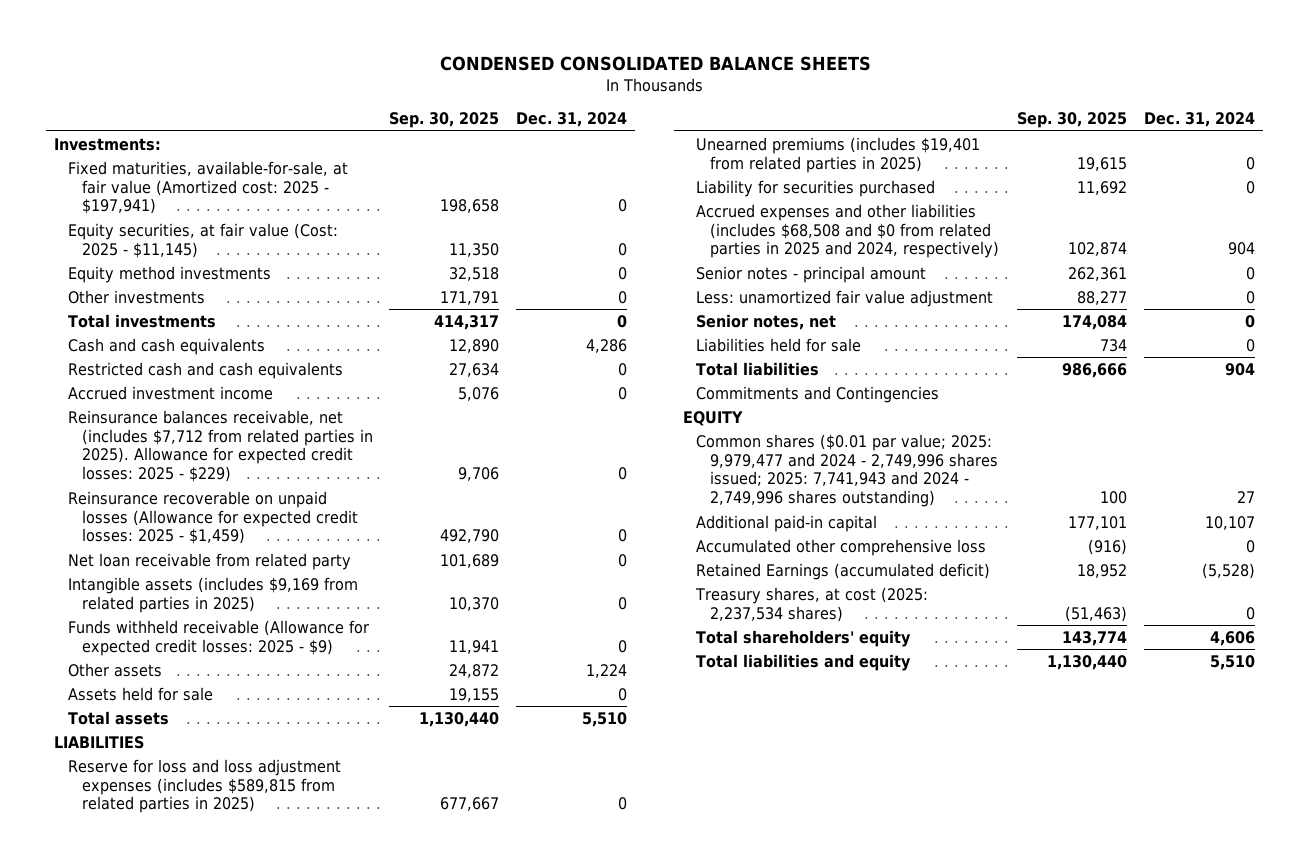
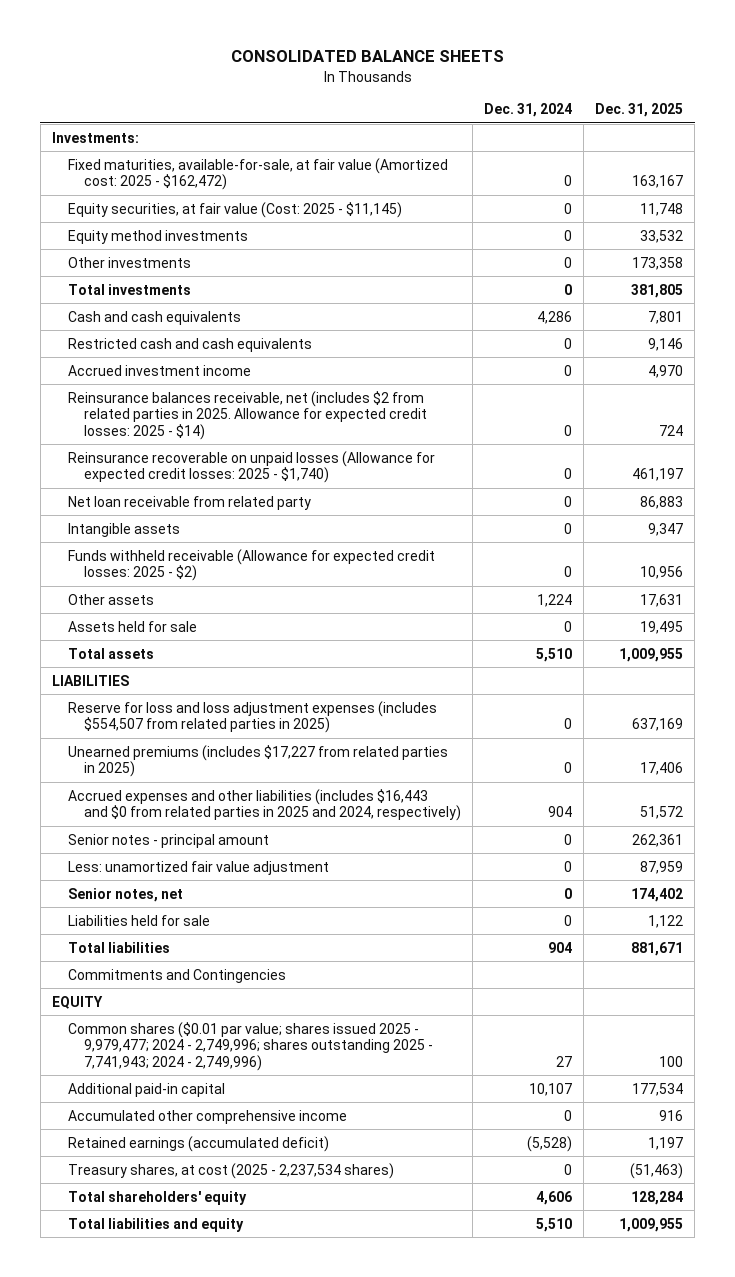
[439,56,871,72] CONDENSED CONSOLIDATED BALANCE SHEETS -> [230,50,504,63] CONSOLIDATED BALANCE SHEETS
[389,112,500,129] Sep. 30, 2025 -> none
none -> [595,103,684,118] Dec. 31, 2025
[68,160,349,215] Fixed maturities, available-for-sale, at fair value (Amortized cost: 2025 - $197,941) -> [68,157,449,191] Fixed maturities, available-for-sale, at fair value (Amortized cost: 2025 - $162,472)
[68,409,373,483] Reinsurance balances receivable, net (includes $7,712 from related parties in 2025). Allowance for expected credit losses: 2025 - $229) -> [68,390,428,440] Reinsurance balances receivable, net (includes $2 from related parties in 2025. Allowance for expected credit losses: 2025 - $14)
[68,490,358,545] Reinsurance recoverable on unpaid losses (Allowance for expected credit losses: 2025 - $1,459) -> [68,450,436,484] Reinsurance recoverable on unpaid losses (Allowance for expected credit losses: 2025 - $1,740)
[68,576,359,613] Intangible assets (includes $9,169 from related parties in 2025) -> [68,522,181,537] Intangible assets
[68,619,370,656] Funds withheld receivable (Allowance for expected credit losses: 2025 - $9) -> [68,548,436,582] Funds withheld receivable (Allowance for expected credit losses: 2025 - $2)
[696,179,936,197] Liability for securities purchased -> none
[68,758,342,814] Reserve for loss and loss adjustment expenses (includes $589,815 from related parties in 2025) -> [68,700,438,734] Reserve for loss and loss adjustment expenses (includes $554,507 from related parties in 2025)
[696,136,981,173] Unearned premiums (includes $19,401 from related parties in 2025) -> [68,744,449,778] Unearned premiums (includes $17,227 from related parties in 2025)
[696,203,999,259] Accrued expenses and other liabilities (includes $68,508 and $0 from related parties in 2025 and 2024, respectively) -> [68,788,462,822] Accrued expenses and other liabilities (includes $16,443 and $0 from related parties in 2025 and 2024, respectively)
[696,433,998,508] Common shares ($0.01 par value; 2025: 9,979,477 and 2024 - 2,749,996 shares issued; 2025: 7,741,943 and 2024 - 2,749,996 shares outstanding) -> [68,1021,434,1071] Common shares ($0.01 par value; shares issued 2025 - 9,979,477; 2024 - 2,749,996; shares outstanding 2025 - 7,741,943; 2024 - 2,749,996)
[696,538,987,556] Accumulated other comprehensive loss -> [68,1109,348,1124] Accumulated other comprehensive income
[696,562,991,580] Retained Earnings (accumulated deficit) -> [68,1135,330,1152] Retained earnings (accumulated deficit)
[695,586,929,622] Treasury shares, at cost (2025: 2,237,534 shares) -> [68,1162,395,1179] Treasury shares, at cost (2025 - 2,237,534 shares)

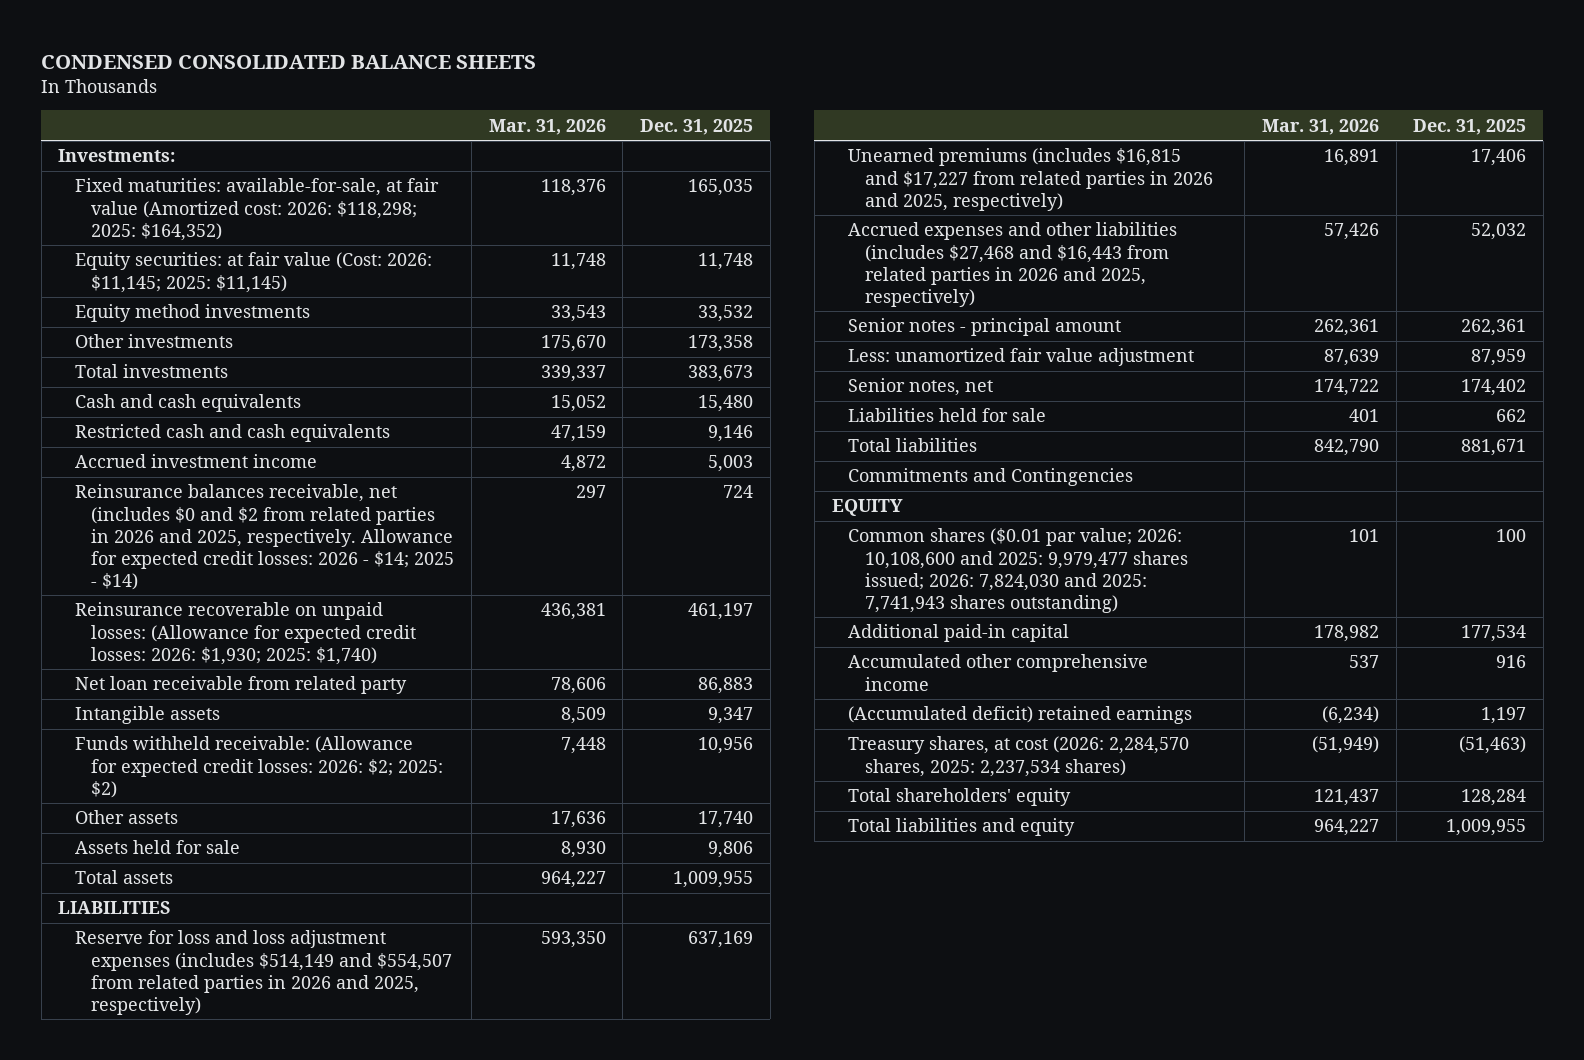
[230,50,504,63] CONSOLIDATED BALANCE SHEETS -> [41,54,537,69] CONDENSED CONSOLIDATED BALANCE SHEETS
[484,103,573,118] Dec. 31, 2024 -> none
none -> [488,118,606,135] Mar. 31, 2026
[68,157,449,191] Fixed maturities, available-for-sale, at fair value (Amortized cost: 2025 - $162,472) -> [74,178,439,241] Fixed maturities: available-for-sale, at fair value (Amortized cost: 2026: $118,298; 2025: $164,352)
[632,175,684,189] 163,167 -> [687,179,753,197] 165,035
[68,201,403,218] Equity securities, at fair value (Cost: 2025 - $11,145) -> [74,252,432,293] Equity securities: at fair value (Cost: 2026: $11,145; 2025: $11,145)
[631,283,684,298] 381,805 -> [687,365,753,383] 383,673
[648,310,684,324] 7,801 -> [697,395,753,413] 15,480
[648,364,684,378] 4,970 -> [707,455,753,473] 5,003
[68,390,428,440] Reinsurance balances receivable, net (includes $2 from related parties in 2025. Allowance for expected credit losses: 2025 - $14) -> [74,484,455,590] Reinsurance balances receivable, net (includes $0 and $2 from related parties in 2026 and 2025, respectively. Allowance for expected credit losses: 2026 - $14; 2025 - $14)
[68,450,436,484] Reinsurance recoverable on unpaid losses (Allowance for expected credit losses: 2025 - $1,740) -> [74,602,417,665] Reinsurance recoverable on unpaid losses: (Allowance for expected credit losses: 2026: $1,930; 2025: $1,740)
[68,548,436,582] Funds withheld receivable (Allowance for expected credit losses: 2025 - $2) -> [74,736,444,798] Funds withheld receivable: (Allowance for expected credit losses: 2026: $2; 2025: $2)
[640,593,684,607] 17,631 -> [697,811,753,829] 17,740
[640,620,684,634] 19,495 -> [707,841,753,859] 9,806
[68,700,438,734] Reserve for loss and loss adjustment expenses (includes $554,507 from related parties in 2025) -> [74,930,453,1015] Reserve for loss and loss adjustment expenses (includes $514,149 and $554,507 from related parties in 2026 and 2025, respectively)
[68,744,449,778] Unearned premiums (includes $17,227 from related parties in 2025) -> [848,148,1213,211] Unearned premiums (includes $16,815 and $17,227 from related parties in 2026 and 2025, respectively)
[68,788,462,822] Accrued expenses and other liabilities (includes $16,443 and $0 from related parties in 2025 and 2024, respectively) -> [848,222,1178,307] Accrued expenses and other liabilities (includes $27,468 and $16,443 from related parties in 2026 and 2025, respectively)
[640,806,684,820] 51,572 -> [1471,223,1527,241] 52,032
[648,914,684,928] 1,122 -> [1496,409,1527,423] 662
[68,1021,434,1071] Common shares ($0.01 par value; shares issued 2025 - 9,979,477; 2024 - 2,749,996; shares outstanding 2025 - 7,741,943; 2024 - 2,749,996) -> [848,528,1188,613] Common shares ($0.01 par value; 2026: 10,108,600 and 2025: 9,979,477 shares issued; 2026: 7,824,030 and 2025: 7,741,943 shares outstanding)
[68,1135,330,1152] Retained earnings (accumulated deficit) -> [848,706,1193,725] (Accumulated deficit) retained earnings
[68,1162,395,1179] Treasury shares, at cost (2025 - 2,237,534 shares) -> [848,736,1190,777] Treasury shares, at cost (2026: 2,284,570 shares, 2025: 2,237,534 shares)

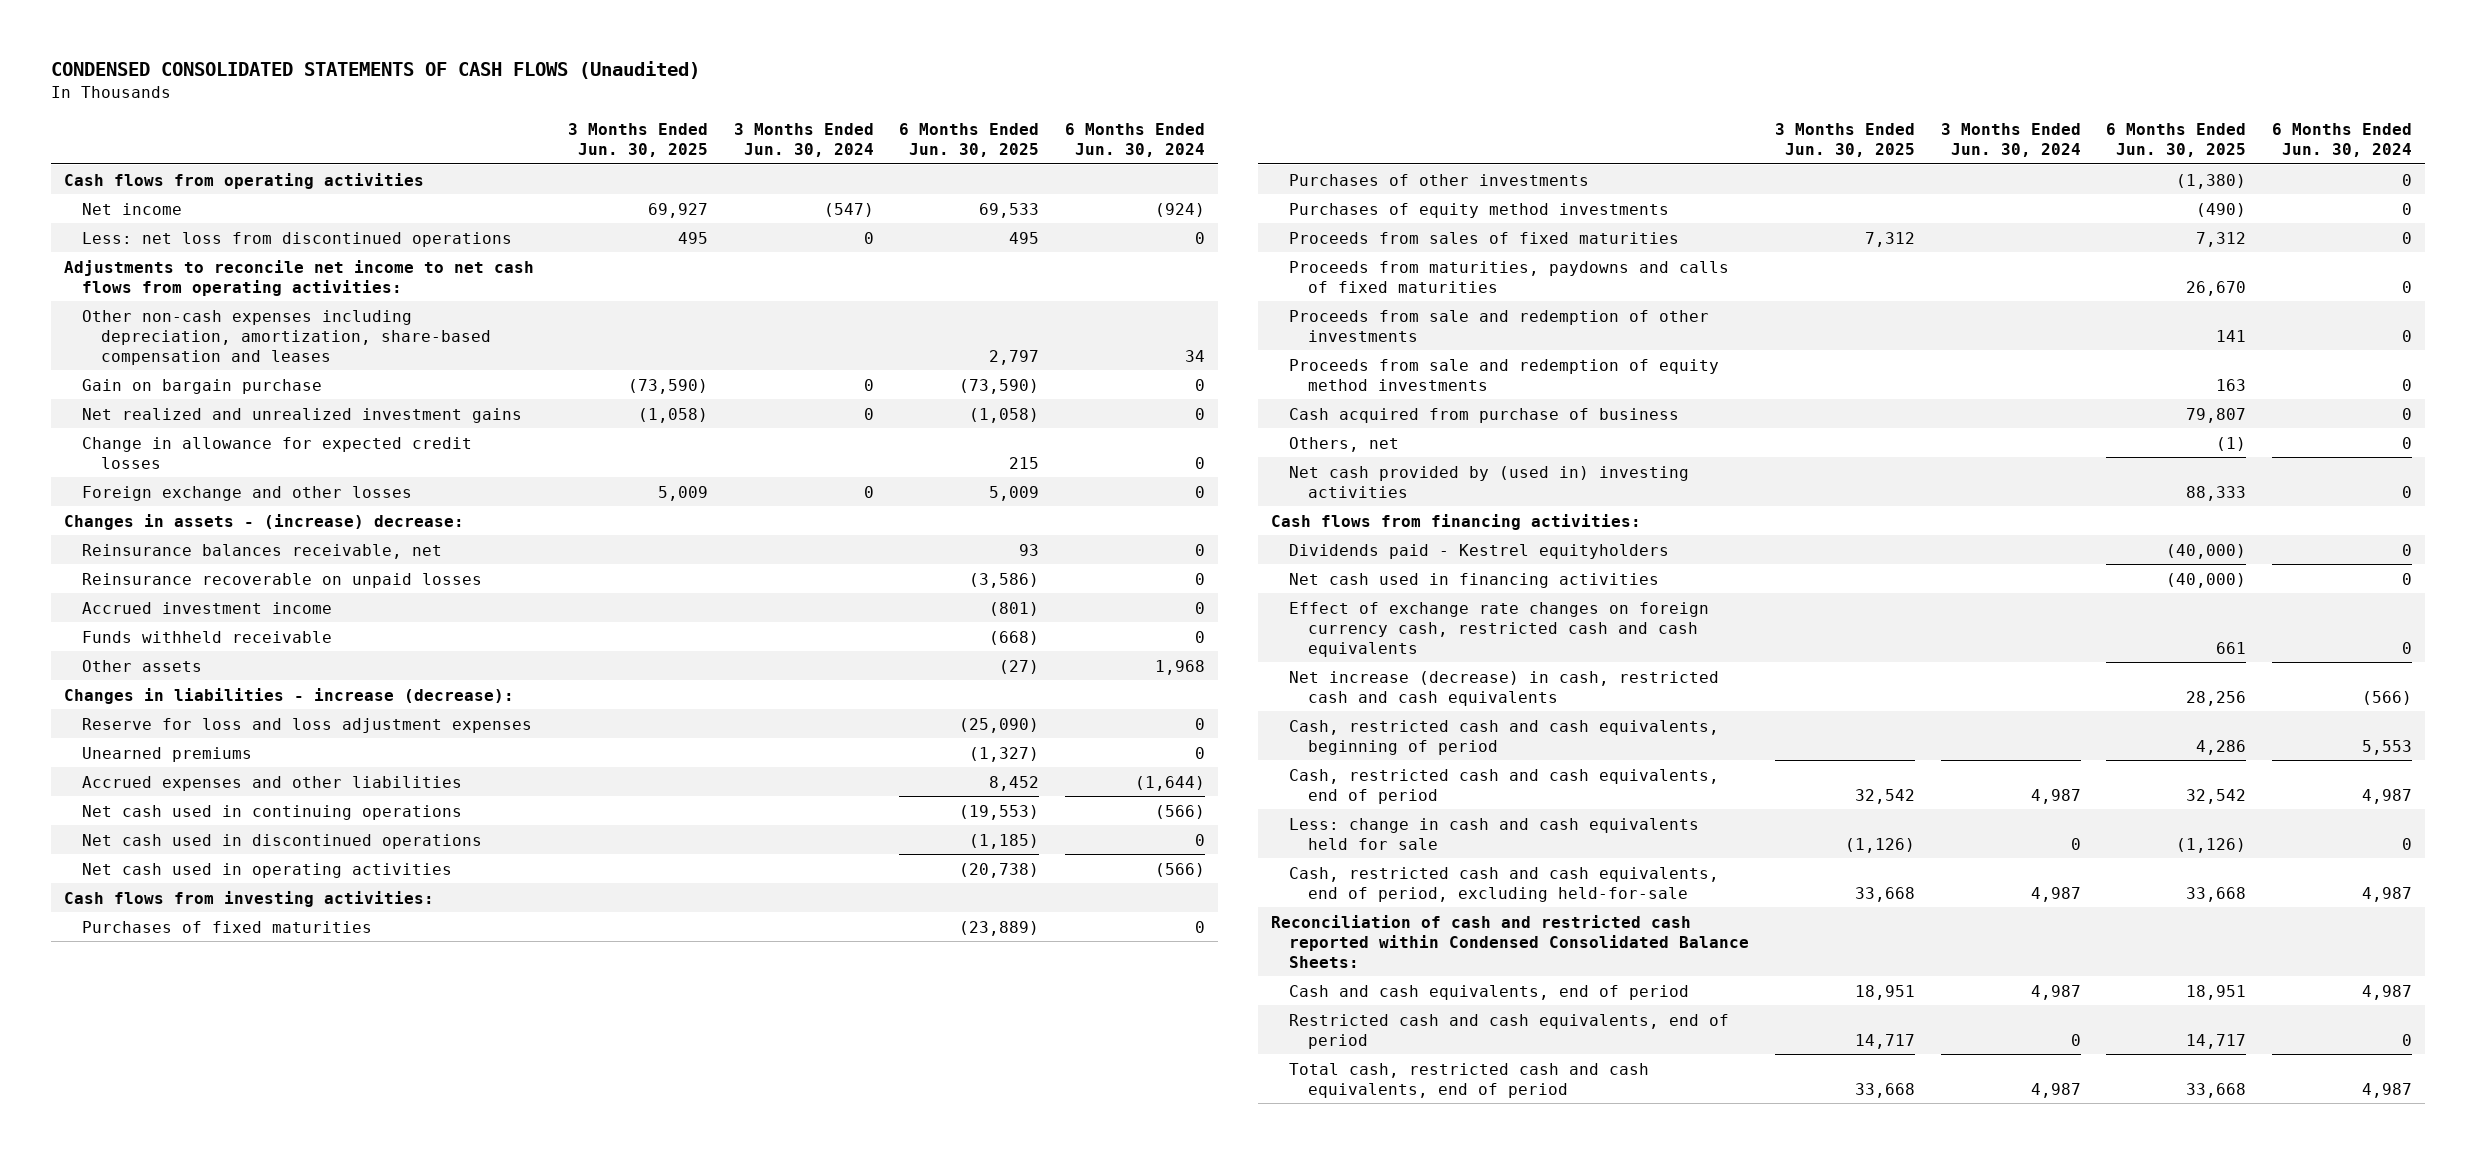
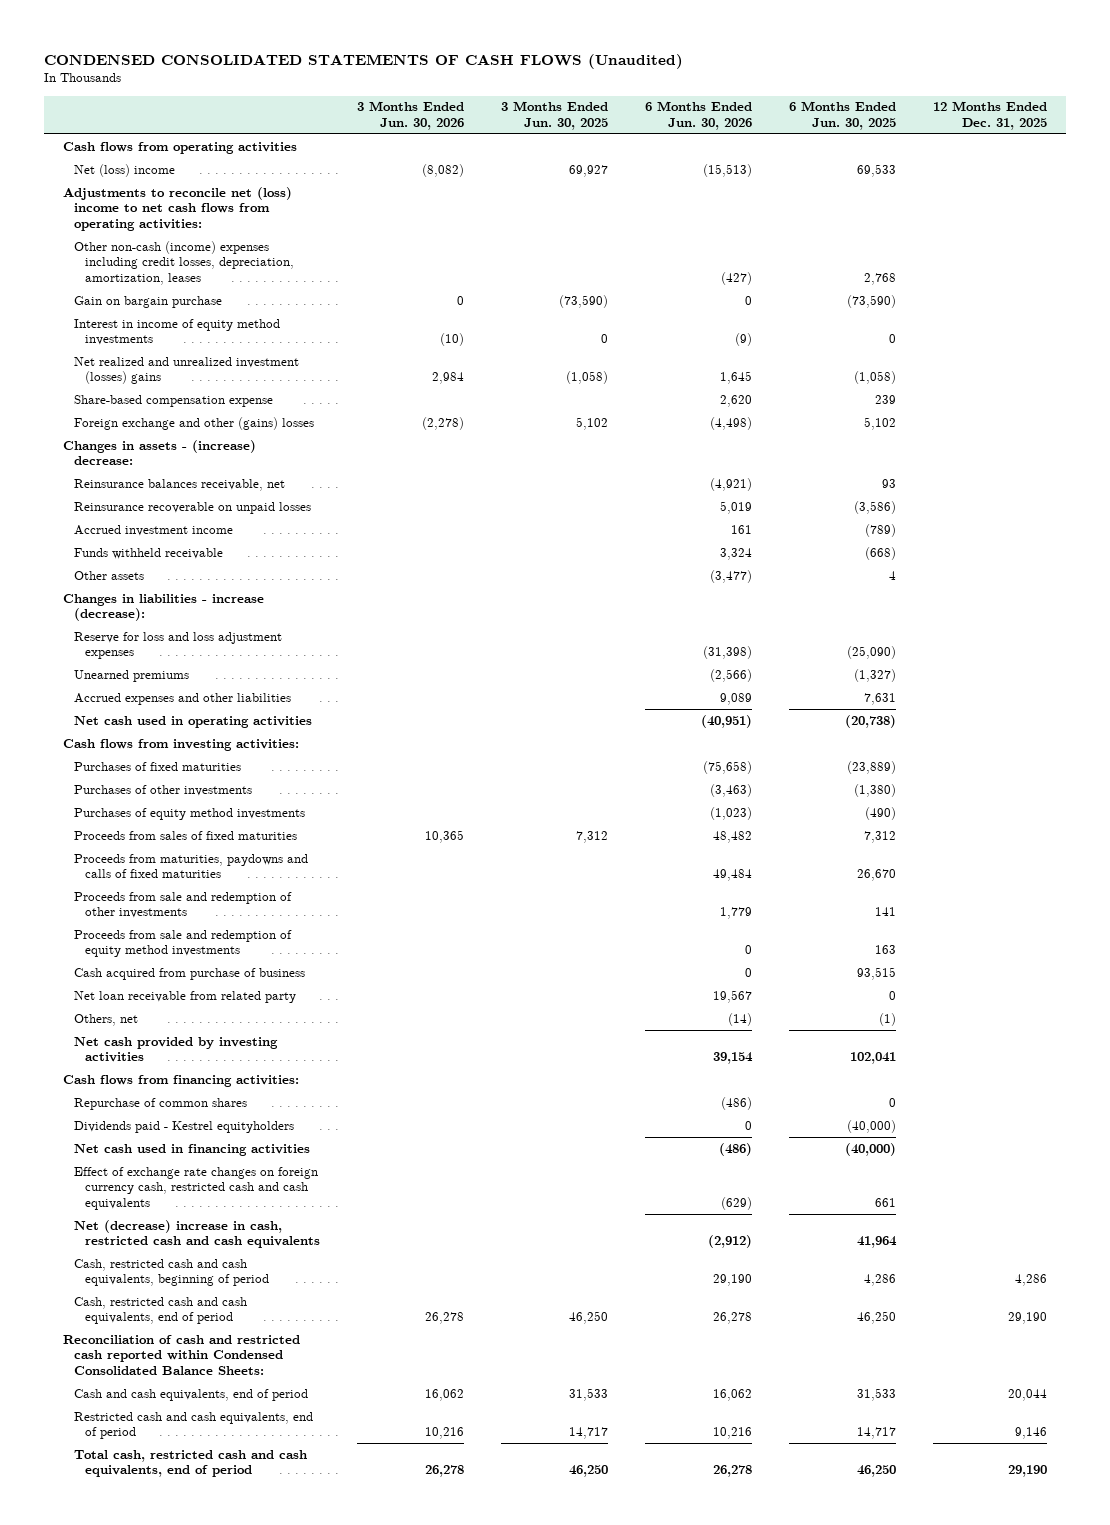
[733,123,874,158] 3 Months Ended Jun. 30, 2024 -> none
[1065,123,1206,158] 6 Months Ended Jun. 30, 2024 -> none
none -> [357,101,465,130] 3 Months Ended Jun. 30, 2026
none -> [645,101,753,130] 6 Months Ended Jun. 30, 2026
none -> [933,101,1048,130] 12 Months Ended Dec. 31, 2025
[82,231,513,247] Less: net loss from discontinued operations -> none
[82,202,183,215] Net income -> [73,163,175,177] Net (loss) income
[64,259,535,296] Adjustments to reconcile net income to net cash flows from operating activities: -> [62,186,292,231] Adjustments to reconcile net (loss) income to net cash flows from operating activities:
[82,309,491,365] Other non-cash expenses including depreciation, amortization, share-based compensation and leases -> [73,240,295,285] Other non-cash (income) expenses including credit losses, depreciation, amortization, leases
[989,349,1040,365] 2,797 -> [864,272,897,285] 2,768
[82,436,473,469] Change in allowance for expected credit losses -> none
none -> [73,318,280,346] Interest in income of equity method investments
[82,407,523,423] Net realized and unrealized investment gains -> [73,356,299,385] Net realized and unrealized investment (losses) gains
none -> [73,394,273,407] Share-based compensation expense
[82,485,413,501] Foreign exchange and other losses -> [73,416,314,430] Foreign exchange and other (gains) losses
[658,485,709,501] 5,009 -> [576,416,609,430] 5,102
[989,485,1040,501] 5,009 -> [864,416,897,430] 5,102
[989,601,1040,616] (801) -> [865,523,897,537] (789)
[999,659,1040,674] (27) -> [889,570,897,580] 4
[82,804,463,820] Net cash used in continuing operations -> none
[82,833,483,849] Net cash used in discontinued operations -> none
[989,775,1040,791] 8,452 -> [864,692,897,705] 7,631
[2186,407,2247,423] 79,807 -> [857,966,897,980] 93,515
none -> [73,990,296,1003] Net loan receivable from related party
[1289,465,1690,498] Net cash provided by (used in) investing activities -> [73,1036,278,1063] Net cash provided by investing activities
[2186,485,2247,501] 88,333 -> [850,1052,897,1065] 102,041
none -> [73,1097,247,1110] Repurchase of common shares
[1289,670,1720,706] Net increase (decrease) in cash, restricted cash and cash equivalents -> [73,1219,321,1249] Net (decrease) increase in cash, restricted cash and cash equivalents
[2186,690,2247,706] 28,256 -> [857,1236,898,1249] 41,964
[1289,817,1700,850] Less: change in cash and cash equivalents held for sale -> none
[1289,866,1720,902] Cash, restricted cash and cash equivalents, end of period, excluding held-for-sale -> none
[1855,788,1916,804] 32,542 -> [569,1311,609,1325] 46,250
[2186,788,2247,804] 32,542 -> [857,1311,897,1325] 46,250
[1855,984,1916,1000] 18,951 -> [569,1387,609,1401] 31,533
[2186,984,2247,1000] 18,951 -> [857,1387,897,1401] 31,533
[1855,1082,1916,1098] 33,668 -> [569,1465,609,1478] 46,250
[2186,1082,2247,1098] 33,668 -> [857,1465,897,1478] 46,250

